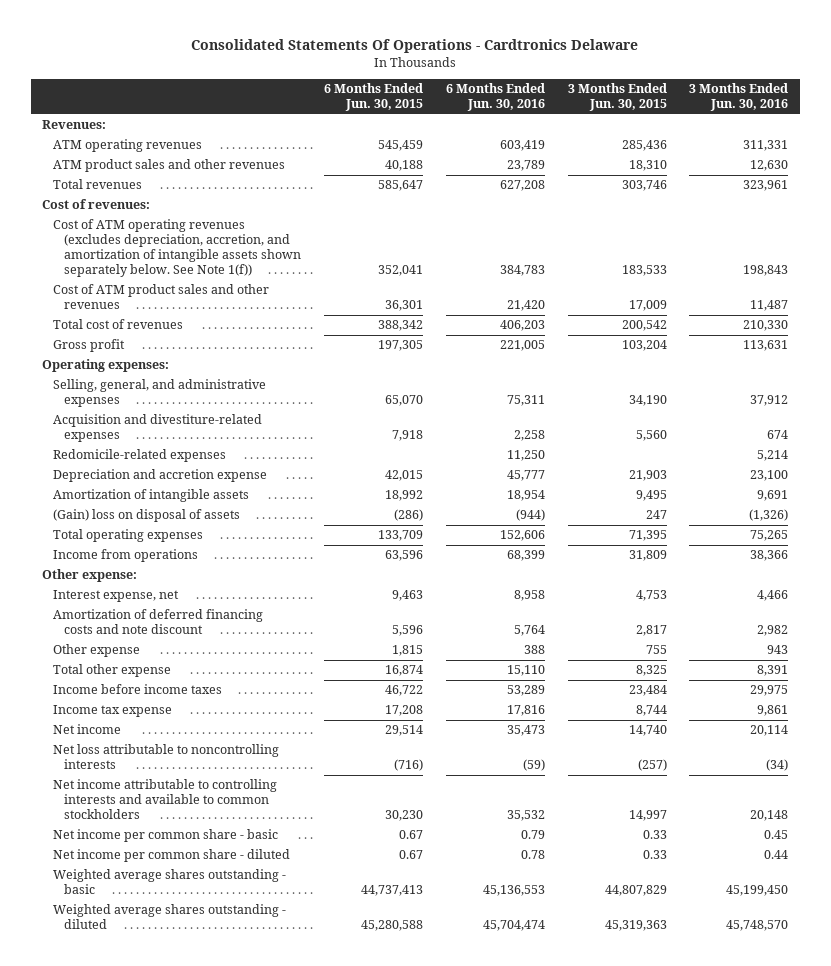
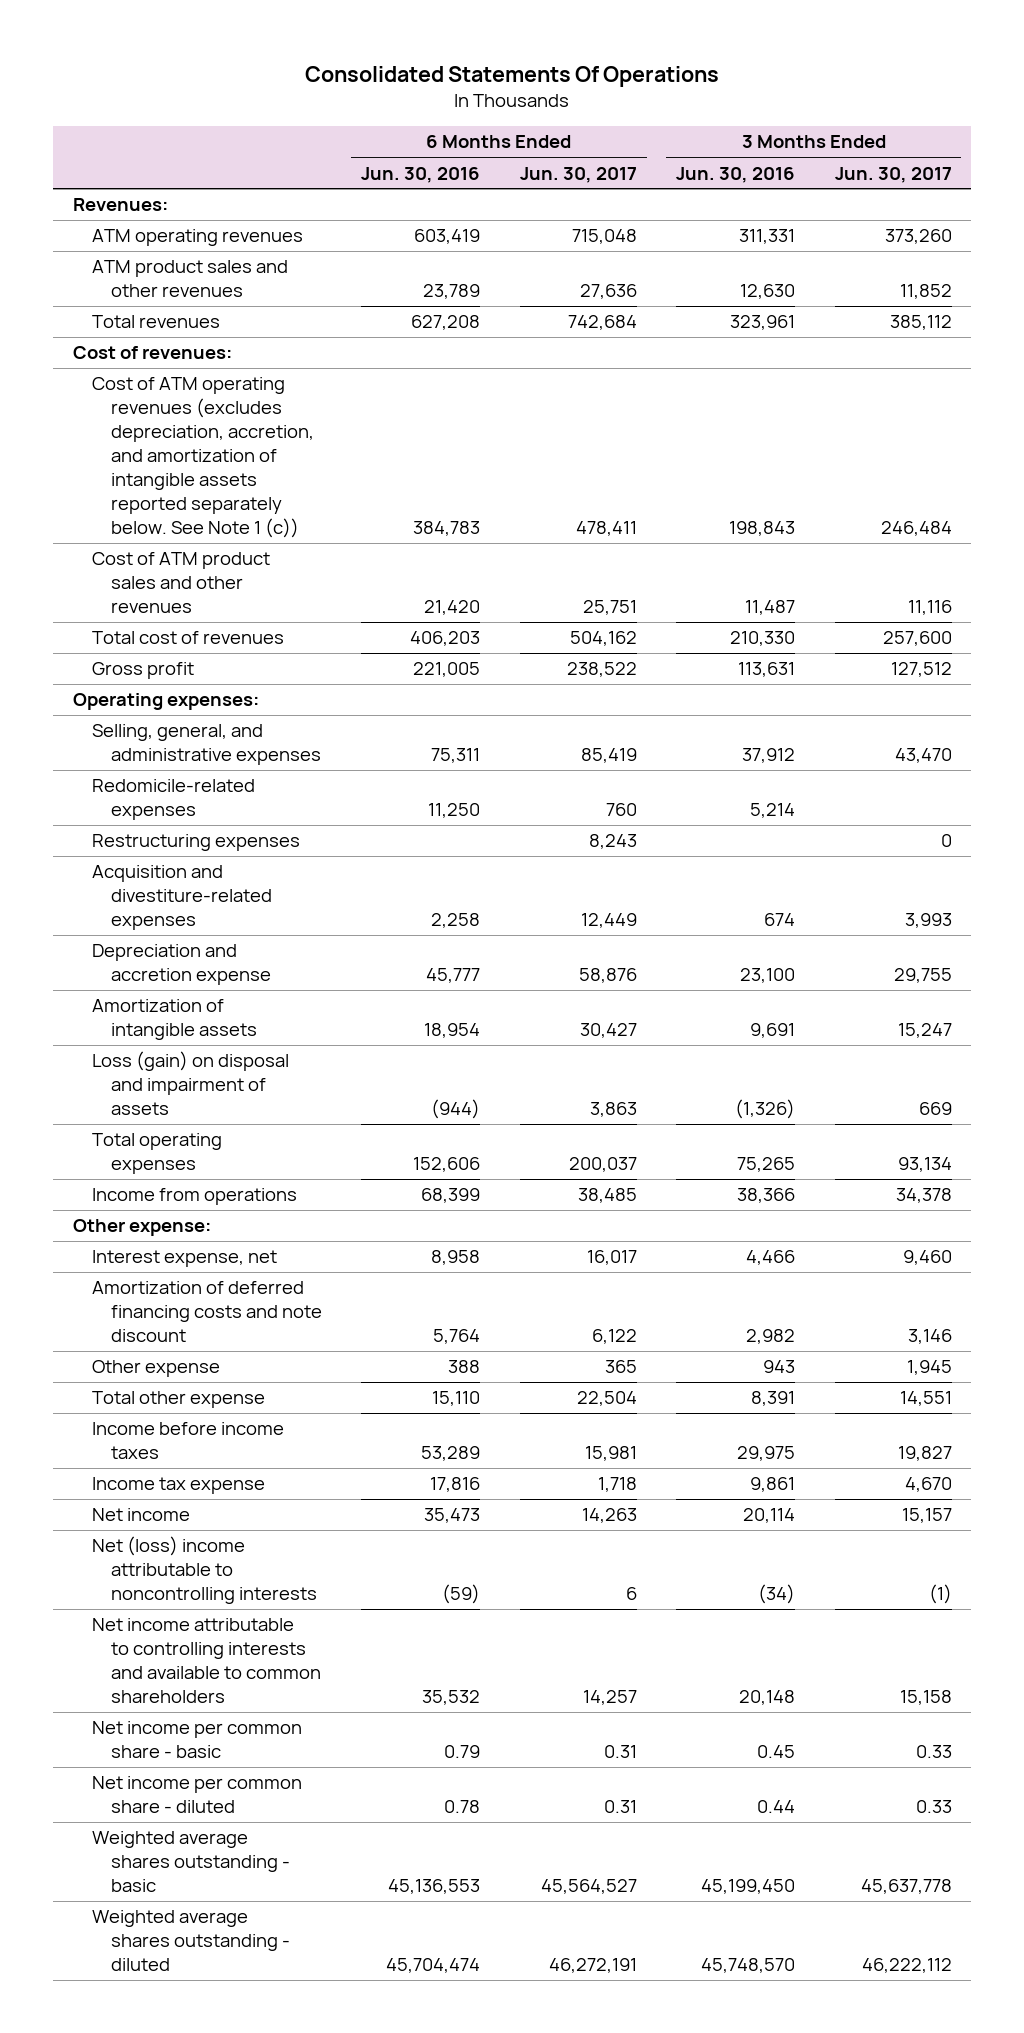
[191,39,639,54] Consolidated Statements Of Operations - Cardtronics Delaware -> [305,66,720,88] Consolidated Statements Of Operations
[324,83,424,112] 6 Months Ended Jun. 30, 2015 -> none
[567,83,667,112] 3 Months Ended Jun. 30, 2015 -> none
none -> [519,166,637,183] Jun. 30, 2017
none -> [834,166,952,183] Jun. 30, 2017
[53,219,302,277] Cost of ATM operating revenues (excludes depreciation, accretion, and amortization of intangible assets shown separately below. See Note 1(f)) -> [91,377,314,539] Cost of ATM operating revenues (excludes depreciation, accretion, and amortization of intangible assets reported separately below. See Note 1 (c))
none -> [91,834,300,852] Restructuring expenses
[53,414,263,443] Acquisition and divestiture-related expenses -> [91,865,272,931] Acquisition and divestiture-related expenses
[53,509,241,523] (Gain) loss on disposal of assets -> [91,1051,289,1116] Loss (gain) on disposal and impairment of assets
[53,744,280,770] Net loss attributable to noncontrolling interests -> [91,1536,317,1605] Net (loss) income attributable to noncontrolling interests
[53,779,278,820] Net income attributable to controlling interests and available to common stockholders -> [91,1618,321,1704] Net income attributable to controlling interests and available to common shareholders

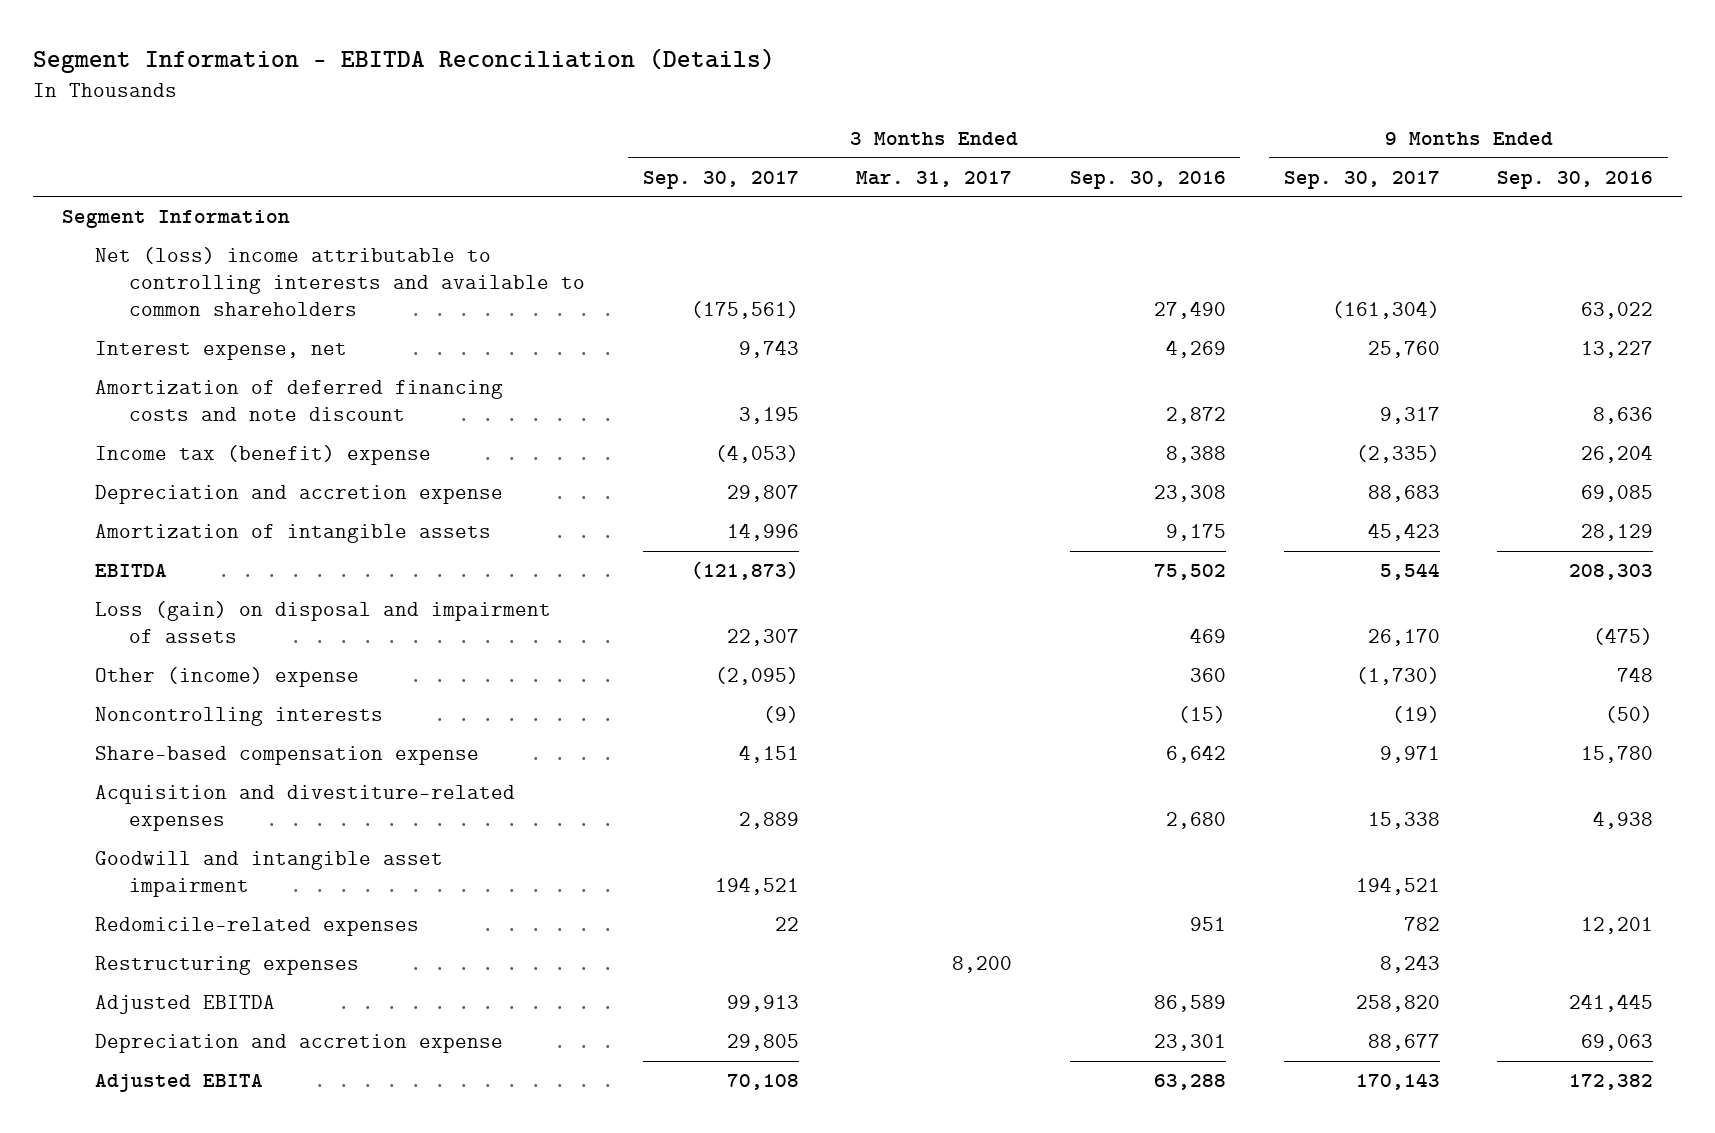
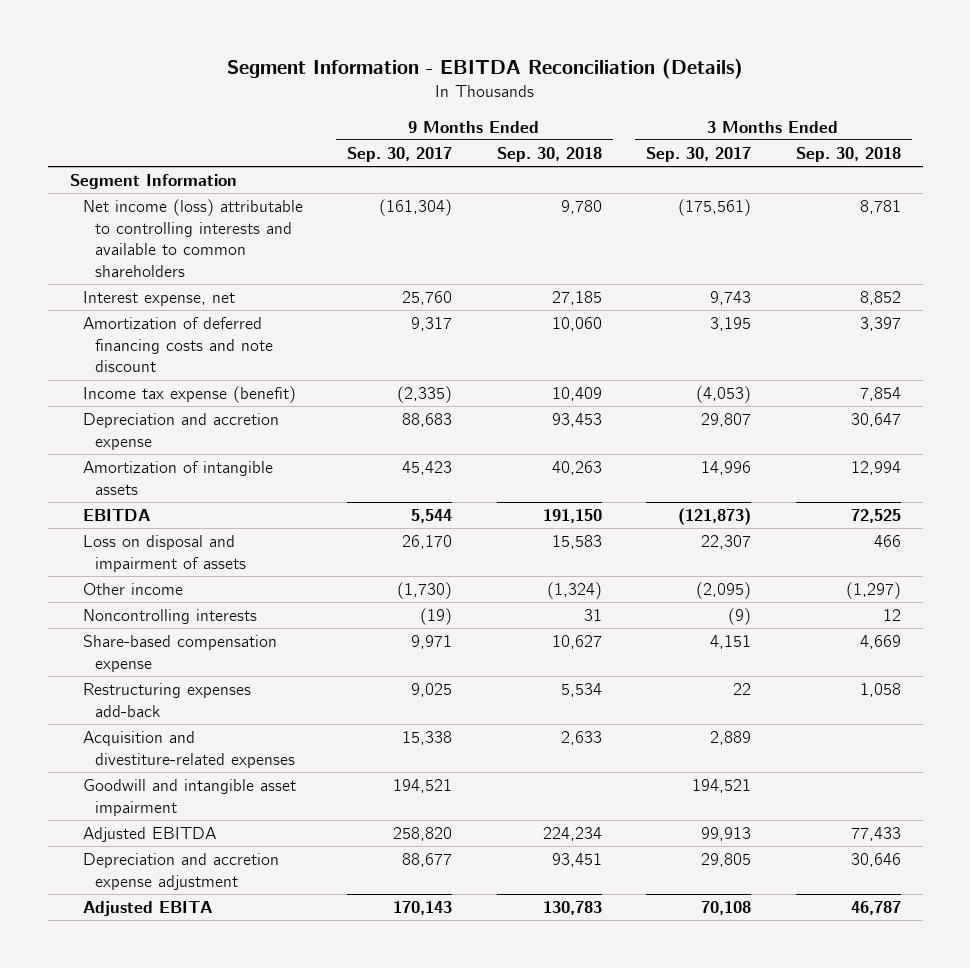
[856,170,1013,187] Mar. 31, 2017 -> none
[1070,170,1227,189] Sep. 30, 2016 -> none
[1497,170,1654,189] Sep. 30, 2016 -> none
none -> [496,146,602,162] Sep. 30, 2018
none -> [795,146,901,162] Sep. 30, 2018
[95,247,586,317] Net (loss) income attributable to controlling interests and available to common shareholders -> [82,198,303,278] Net income (loss) attributable to controlling interests and available to common shareholders
[95,445,432,466] Income tax (benefit) expense -> [82,385,296,403] Income tax expense (benefit)
[95,601,552,644] Loss (gain) on disposal and impairment of assets -> [82,534,247,572] Loss on disposal and impairment of assets
[95,667,360,688] Other (income) expense -> [82,582,183,595] Other income
none -> [82,682,251,717] Restructuring expenses add-back
[95,917,420,937] Redomicile-related expenses -> none
[95,956,360,976] Restructuring expenses -> none
[95,1034,504,1054] Depreciation and accretion expense -> [82,852,279,890] Depreciation and accretion expense adjustment

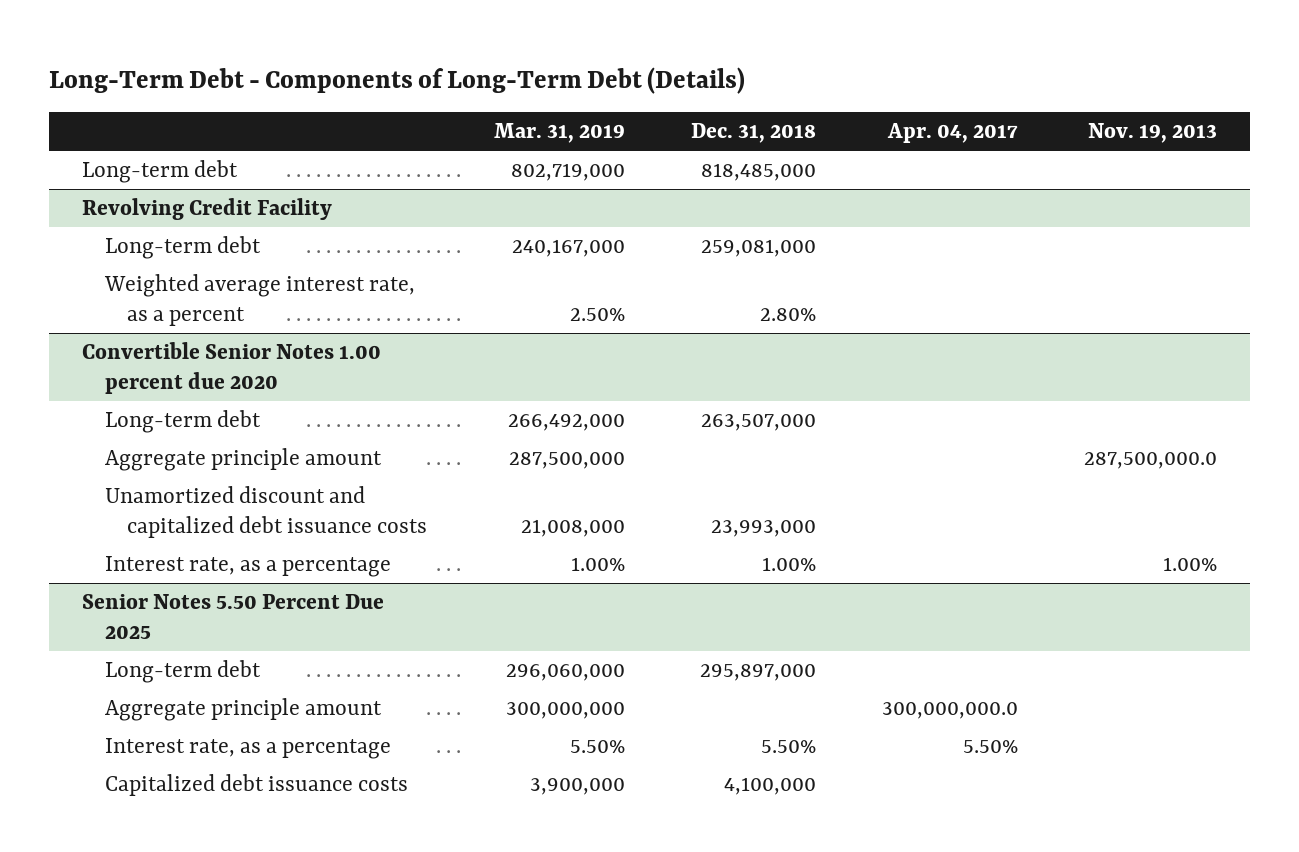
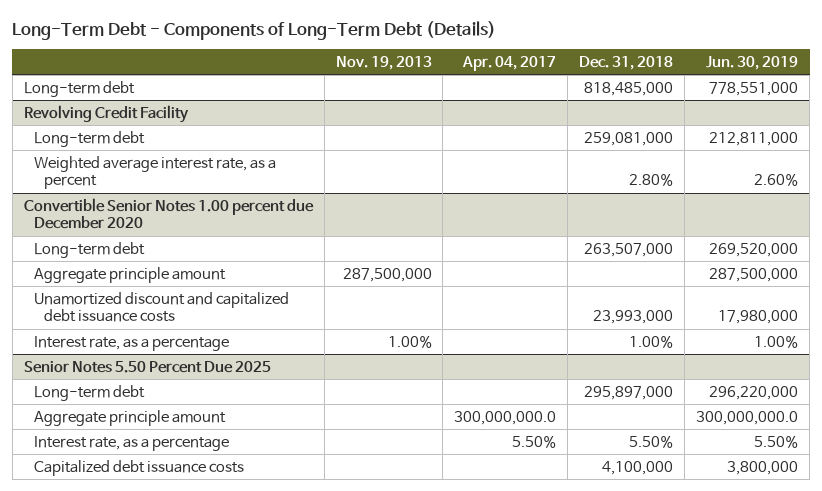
[493,123,625,144] Mar. 31, 2019 -> none
none -> [706,56,799,71] Jun. 30, 2019
[82,342,382,395] Convertible Senior Notes 1.00 percent due 2020 -> [23,197,314,230] Convertible Senior Notes 1.00 percent due December 2020
[1084,452,1218,470] 287,500,000.0 -> [342,267,432,282] 287,500,000

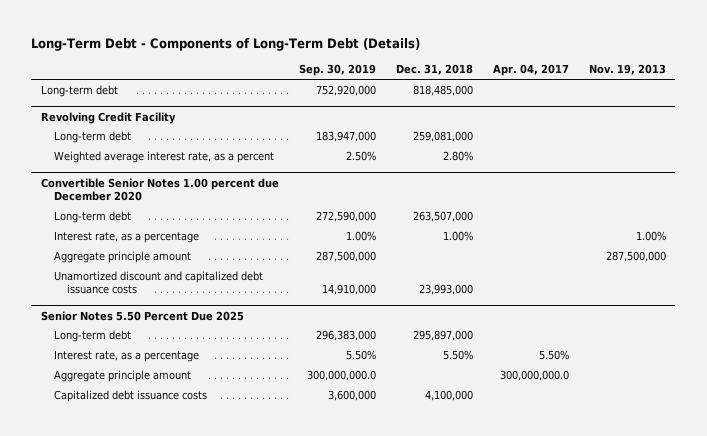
[706,56,799,71] Jun. 30, 2019 -> none
none -> [299,64,377,77] Sep. 30, 2019
[34,335,230,351] Interest rate, as a percentage -> [54,230,200,243] Interest rate, as a percentage
[34,409,227,426] Aggregate principle amount -> [54,369,192,382] Aggregate principle amount

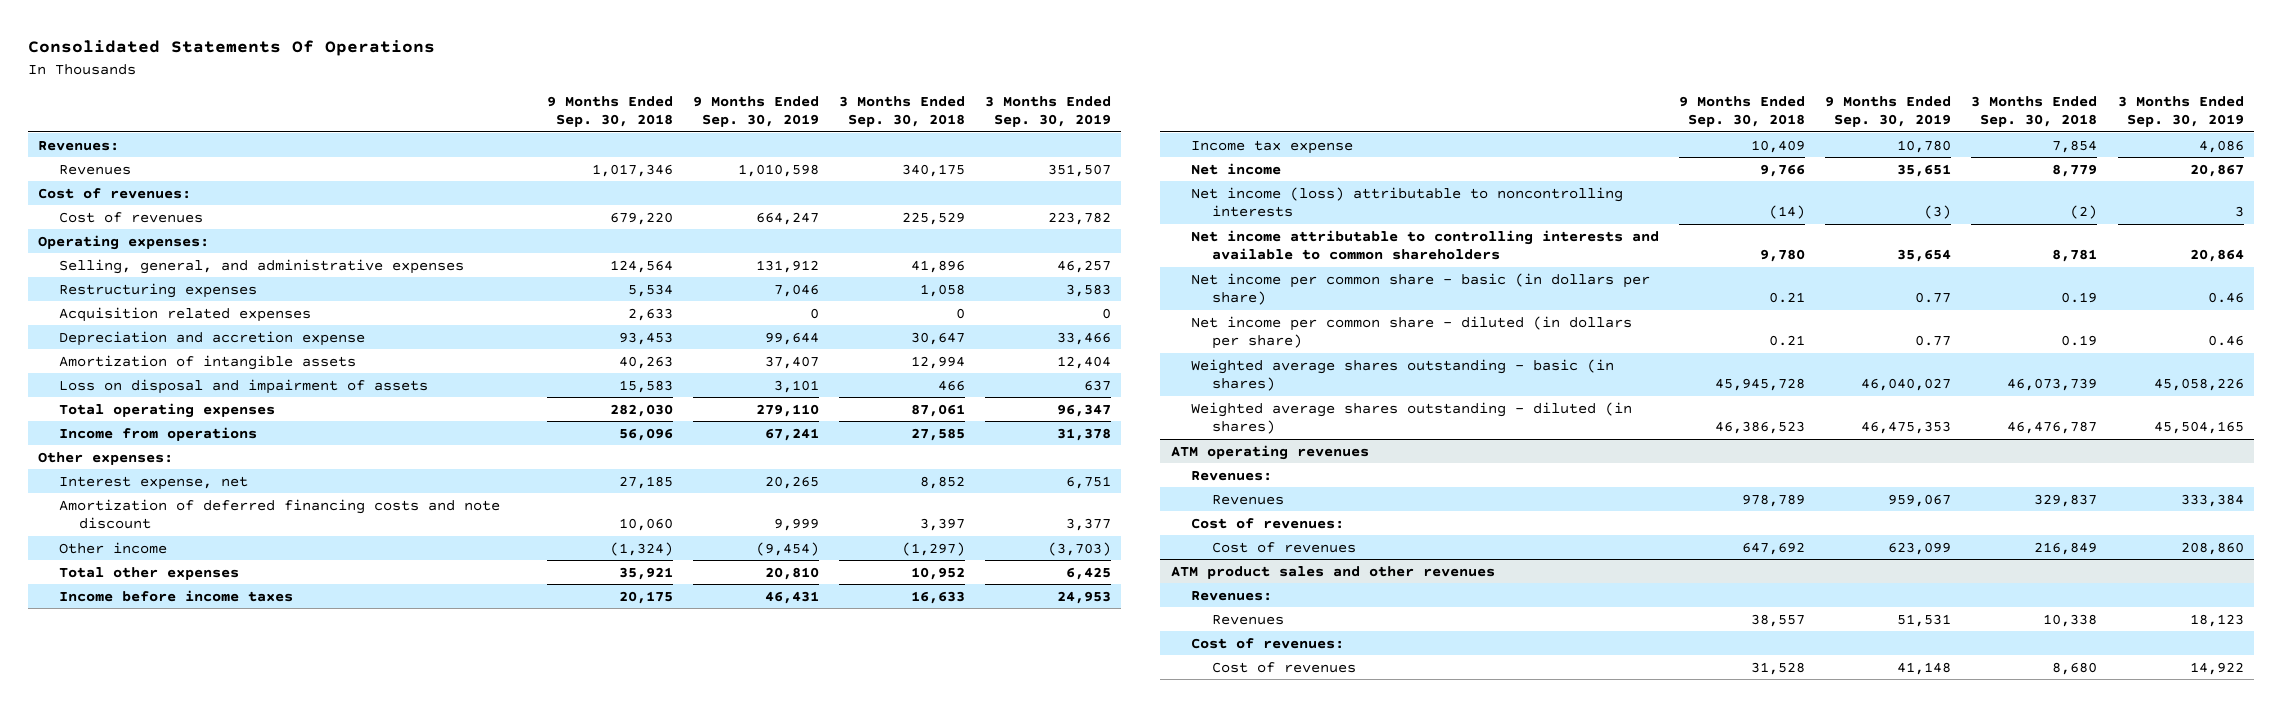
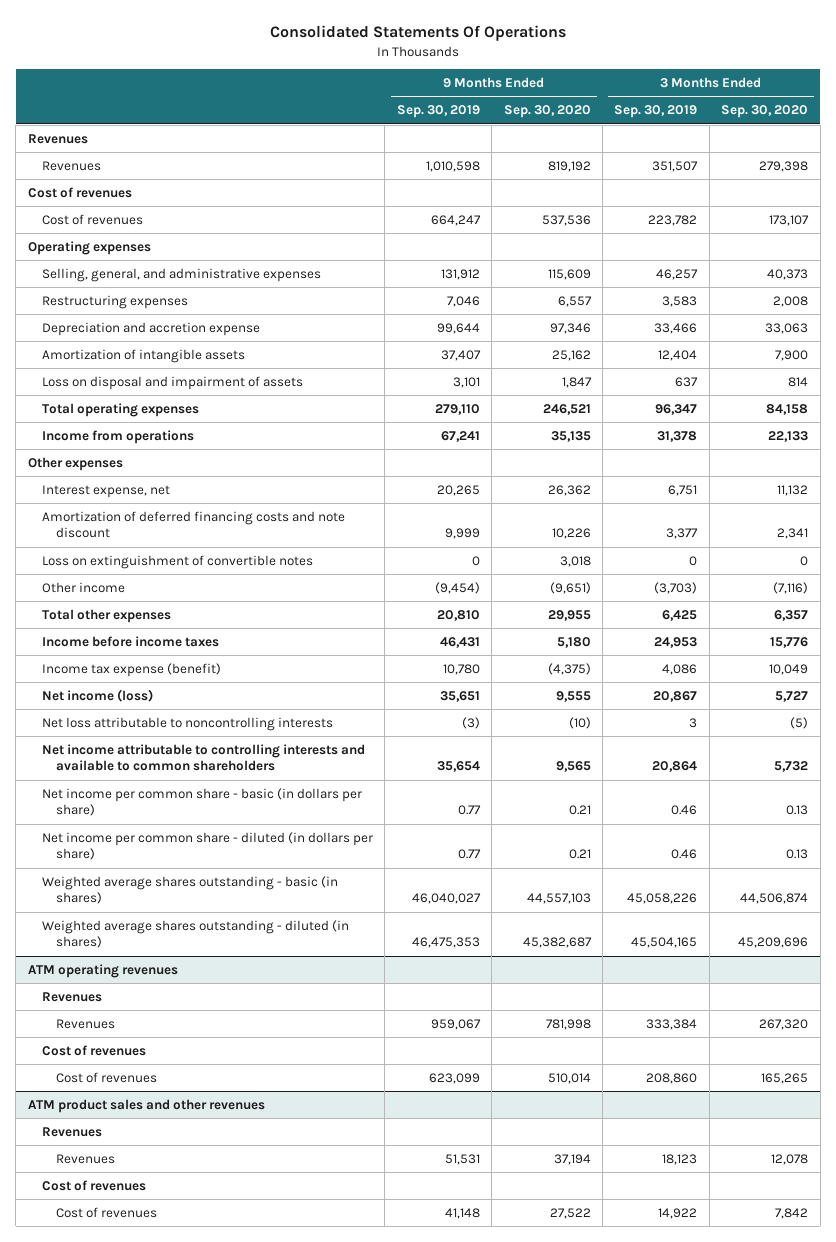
[546,95,673,128] 9 Months Ended Sep. 30, 2018 -> none
[839,95,966,128] 3 Months Ended Sep. 30, 2018 -> none
none -> [503,105,591,119] Sep. 30, 2020
none -> [721,105,809,119] Sep. 30, 2020
[38,140,120,151] Revenues: -> [27,133,88,144] Revenues
[38,187,192,199] Cost of revenues: -> [27,186,132,198] Cost of revenues
[38,234,210,250] Operating expenses: -> [27,240,151,255] Operating expenses
[58,306,311,322] Acquisition related expenses -> none
[38,451,174,465] Other expenses: -> [27,456,123,471] Other expenses
none -> [41,554,313,569] Loss on extinguishment of convertible notes
[1191,139,1354,154] Income tax expense -> [41,662,221,677] Income tax expense (benefit)
[1191,162,1282,175] Net income -> [41,688,153,702] Net income (loss)
[1191,186,1624,218] Net income (loss) attributable to noncontrolling interests -> [41,716,333,731] Net loss attributable to noncontrolling interests
[1191,470,1273,481] Revenues: -> [41,991,102,1002] Revenues
[1191,517,1345,529] Cost of revenues: -> [41,1044,146,1056] Cost of revenues
[1191,590,1273,601] Revenues: -> [41,1126,102,1137] Revenues
[1191,637,1345,649] Cost of revenues: -> [41,1179,146,1191] Cost of revenues

